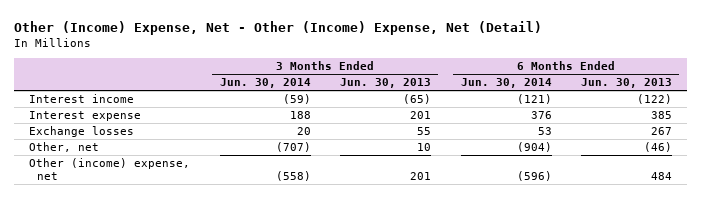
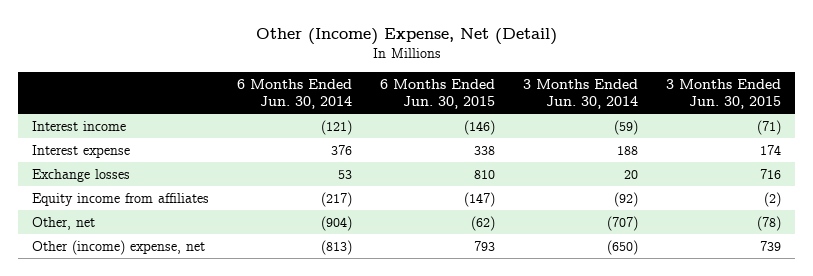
[14,20,543,35] Other (Income) Expense, Net - Other (Income) Expense, Net (Detail) -> [255,28,557,46] Other (Income) Expense, Net (Detail)
[340,78,432,89] Jun. 30, 2013 -> none
[581,78,673,89] Jun. 30, 2013 -> none
none -> [380,78,496,110] 6 Months Ended Jun. 30, 2015
none -> [666,78,782,110] 3 Months Ended Jun. 30, 2015
none -> [31,192,209,206] Equity income from affiliates
[275,171,311,182] (558) -> [607,239,639,255] (650)
[516,171,552,182] (596) -> [320,239,352,255] (813)

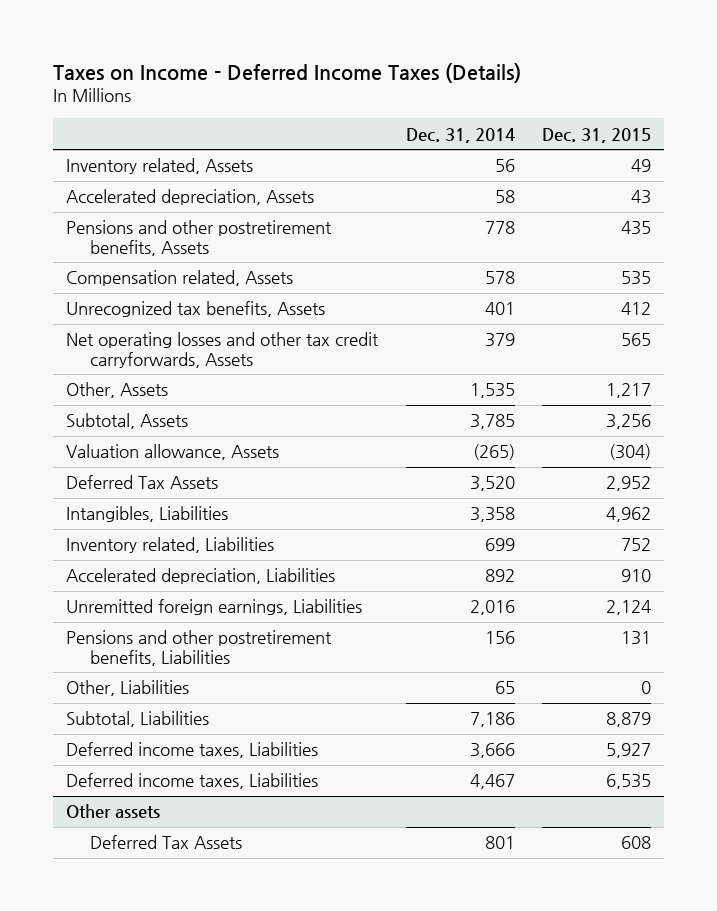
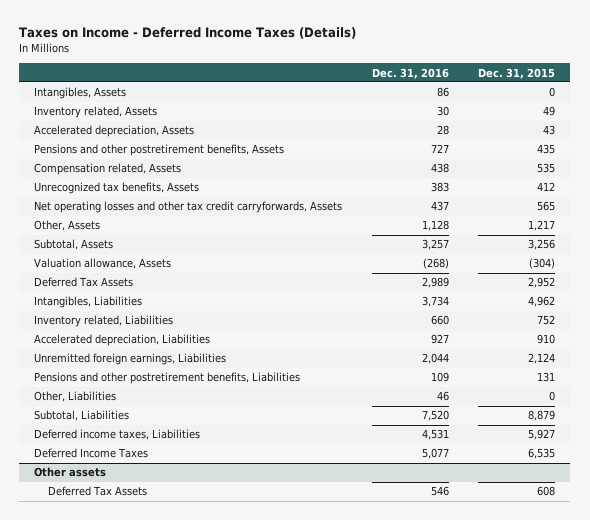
[405,127,515,143] Dec. 31, 2014 -> none
none -> [371,67,449,79] Dec. 31, 2016
none -> [34,87,127,100] Intangibles, Assets
[66,773,319,790] Deferred income taxes, Liabilities -> [34,448,149,459] Deferred Income Taxes

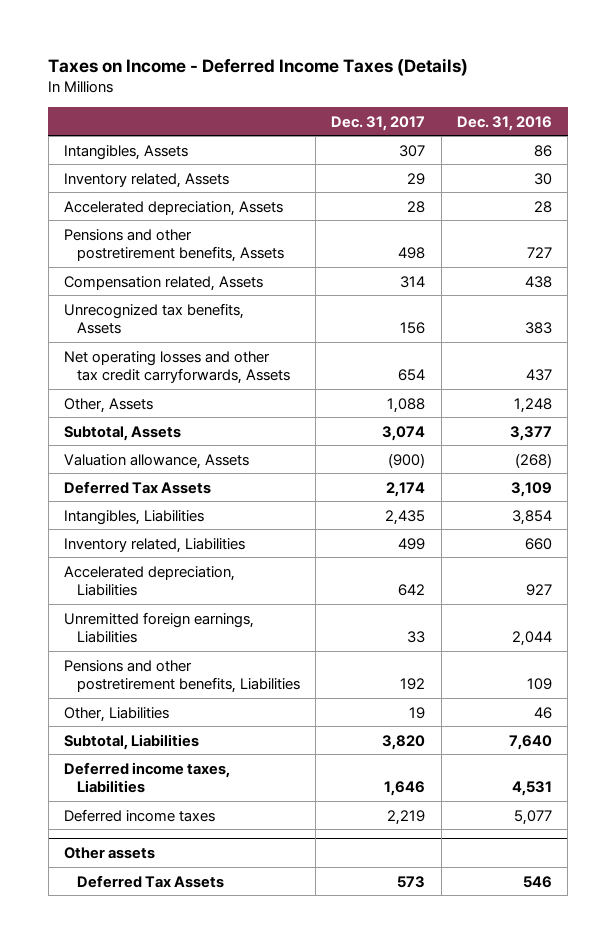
[478,67,556,79] Dec. 31, 2015 -> none
none -> [331,115,426,131] Dec. 31, 2017
[421,220,449,232] 1,128 -> [513,397,552,413] 1,248
[421,239,449,251] 3,257 -> [509,425,552,441] 3,377
[421,277,449,289] 2,989 -> [510,481,552,497] 3,109
[421,296,449,308] 3,734 -> [511,509,552,525] 3,854
[421,410,449,422] 7,520 -> [508,734,552,750] 7,640
[34,448,149,459] Deferred Income Taxes -> [63,808,215,822] Deferred income taxes

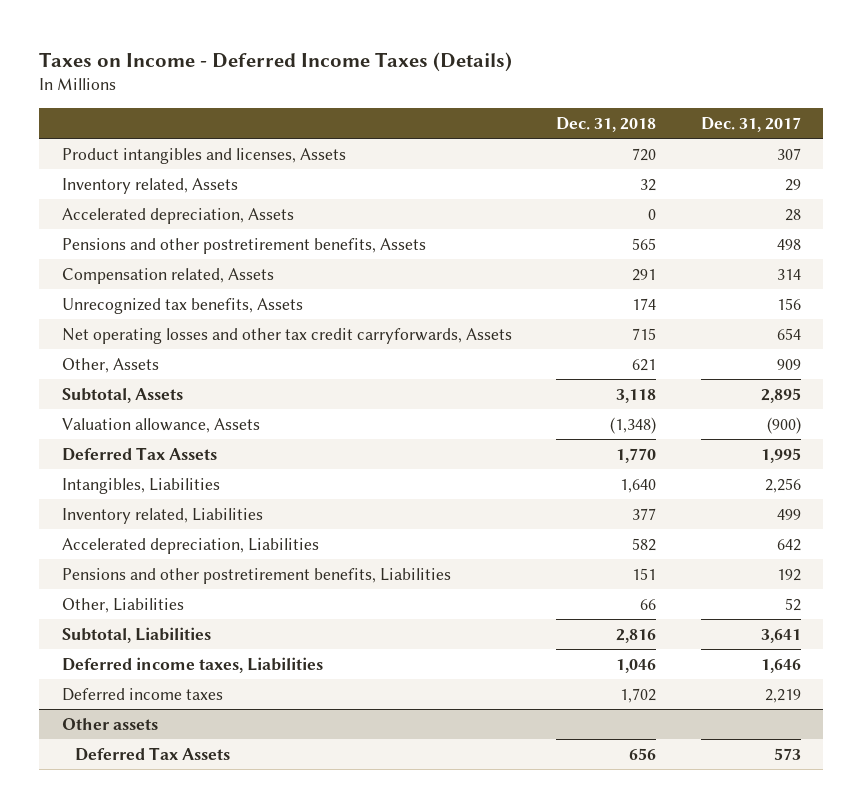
[456,115,552,131] Dec. 31, 2016 -> none
none -> [556,116,657,132] Dec. 31, 2018
[63,144,188,160] Intangibles, Assets -> [61,147,346,164] Product intangibles and licenses, Assets
[387,397,426,413] 1,088 -> [776,358,801,370] 909
[382,425,426,441] 3,074 -> [760,387,801,403] 2,895
[386,481,426,497] 2,174 -> [760,447,801,463] 1,995
[385,509,426,525] 2,435 -> [764,477,801,493] 2,256
[63,611,254,644] Unremitted foreign earnings, Liabilities -> none
[409,706,426,719] 19 -> [784,597,801,611] 52
[382,734,426,750] 3,820 -> [760,628,801,643] 3,641

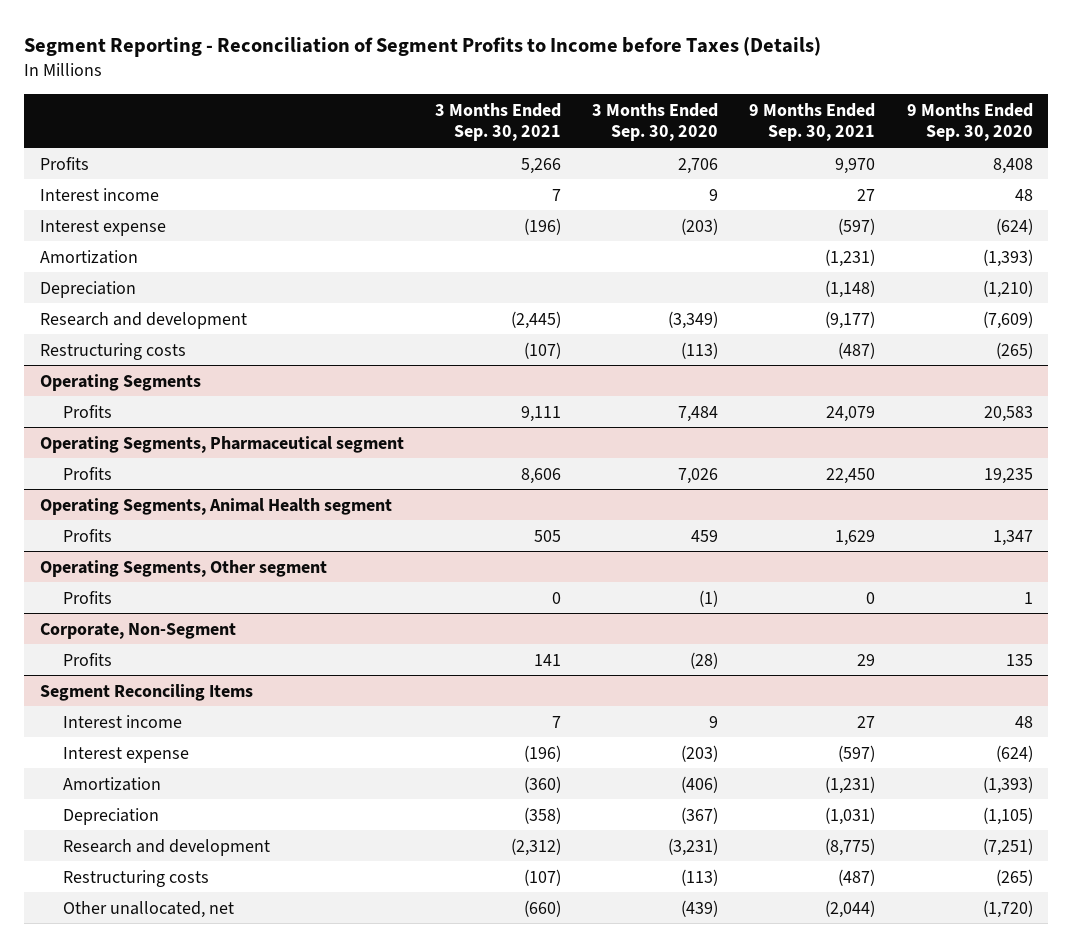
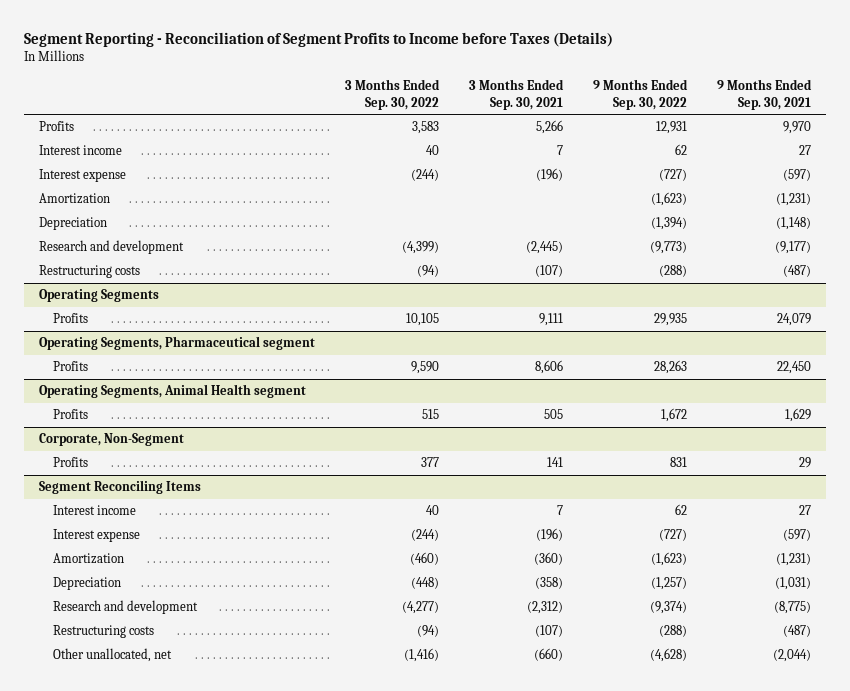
[592,103,719,142] 3 Months Ended Sep. 30, 2020 -> none
[906,103,1033,142] 9 Months Ended Sep. 30, 2020 -> none
none -> [344,79,440,110] 3 Months Ended Sep. 30, 2022
none -> [593,79,689,110] 9 Months Ended Sep. 30, 2022
[39,559,327,577] Operating Segments, Other segment -> none
[63,590,113,604] Profits -> none

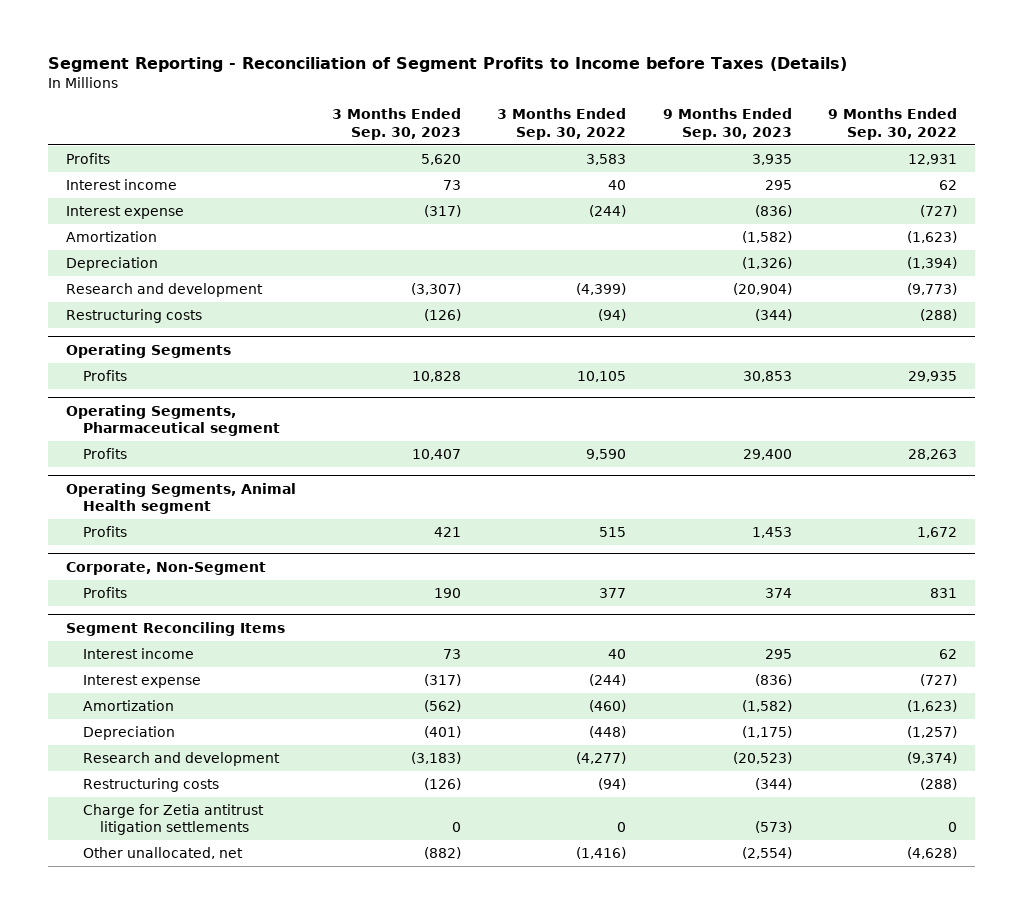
[469,79,565,110] 3 Months Ended Sep. 30, 2021 -> none
[717,79,813,110] 9 Months Ended Sep. 30, 2021 -> none
none -> [332,108,462,140] 3 Months Ended Sep. 30, 2023
none -> [662,108,792,140] 9 Months Ended Sep. 30, 2023
none -> [82,804,264,836] Charge for Zetia antitrust litigation settlements

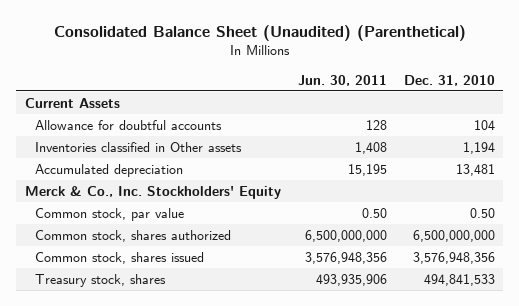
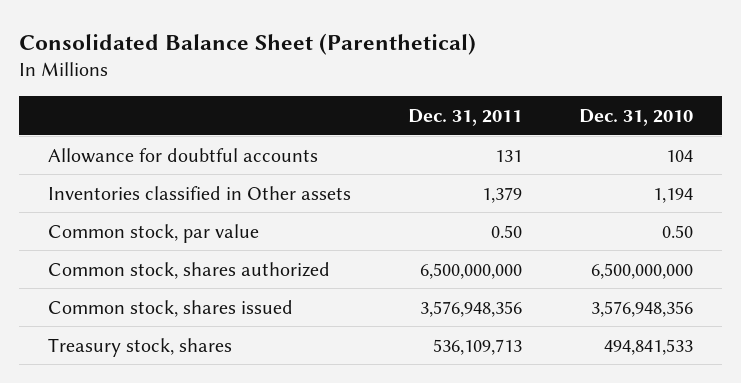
[53,25,466,42] Consolidated Balance Sheet (Unaudited) (Parenthetical) -> [18,32,476,55] Consolidated Balance Sheet (Parenthetical)
[297,74,387,86] Jun. 30, 2011 -> none
none -> [408,108,523,126] Dec. 31, 2011
[24,97,120,108] Current Assets -> none
[34,163,183,177] Accumulated depreciation -> none
[24,185,281,199] Merck & Co., Inc. Stockholders' Equity -> none

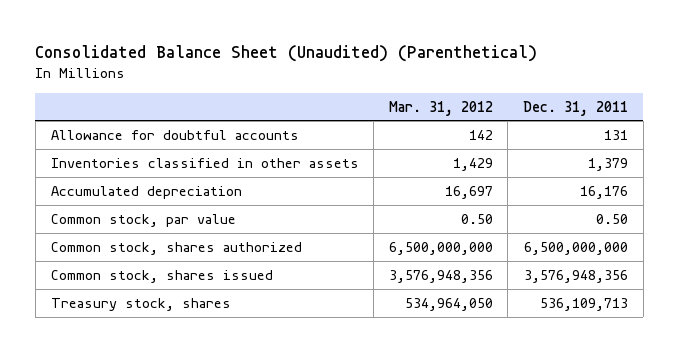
[18,32,476,55] Consolidated Balance Sheet (Parenthetical) -> [35,45,538,63] Consolidated Balance Sheet (Unaudited) (Parenthetical)
[579,108,694,126] Dec. 31, 2010 -> none
none -> [388,100,493,116] Mar. 31, 2012
[47,185,351,200] Inventories classified in Other assets -> [50,157,359,168] Inventories classified in other assets
none -> [50,185,242,199] Accumulated depreciation

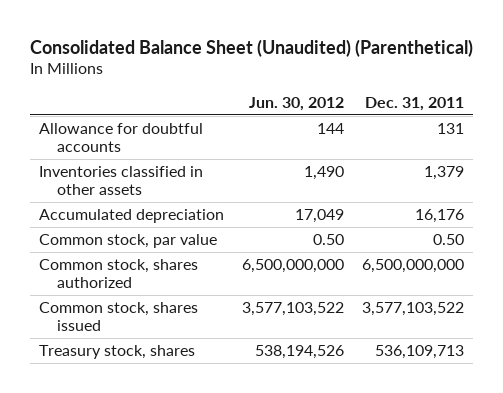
[388,100,493,116] Mar. 31, 2012 -> none
none -> [249,96,345,111] Jun. 30, 2012
[524,269,629,283] 3,576,948,356 -> [362,302,465,317] 3,577,103,522

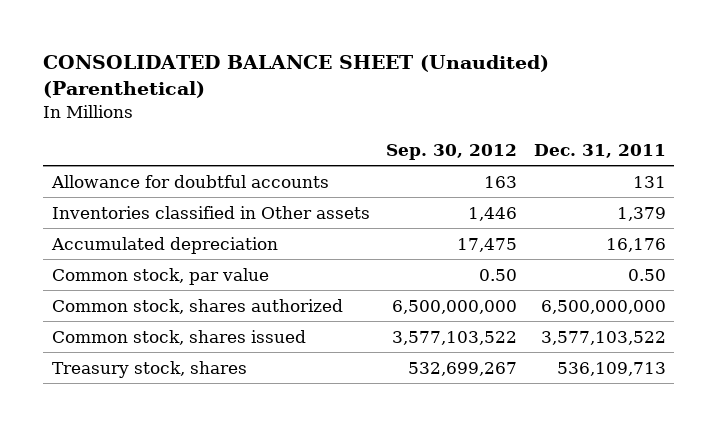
[29,38,473,57] Consolidated Balance Sheet (Unaudited) (Parenthetical) -> [43,55,550,99] CONSOLIDATED BALANCE SHEET (Unaudited) (Parenthetical)
[249,96,345,111] Jun. 30, 2012 -> none
none -> [386,144,518,161] Sep. 30, 2012
[38,166,203,196] Inventories classified in other assets -> [51,205,370,219] Inventories classified in Other assets

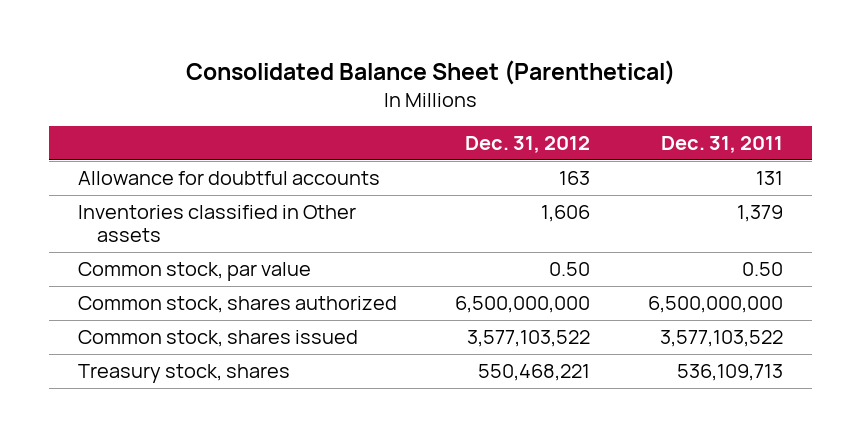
[43,55,550,99] CONSOLIDATED BALANCE SHEET (Unaudited) (Parenthetical) -> [185,59,675,85] Consolidated Balance Sheet (Parenthetical)
[386,144,518,161] Sep. 30, 2012 -> none
none -> [465,136,591,154] Dec. 31, 2012
[50,236,278,254] Accumulated depreciation -> none

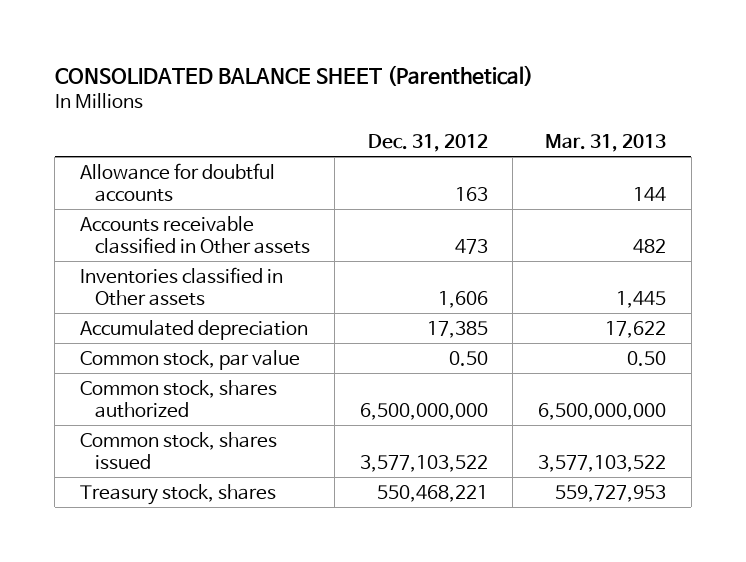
[185,59,675,85] Consolidated Balance Sheet (Parenthetical) -> [54,65,533,87] CONSOLIDATED BALANCE SHEET (Parenthetical)
[661,136,784,154] Dec. 31, 2011 -> none
none -> [544,134,666,153] Mar. 31, 2013
none -> [79,215,310,254] Accounts receivable classified in Other assets
none -> [79,319,308,340] Accumulated depreciation

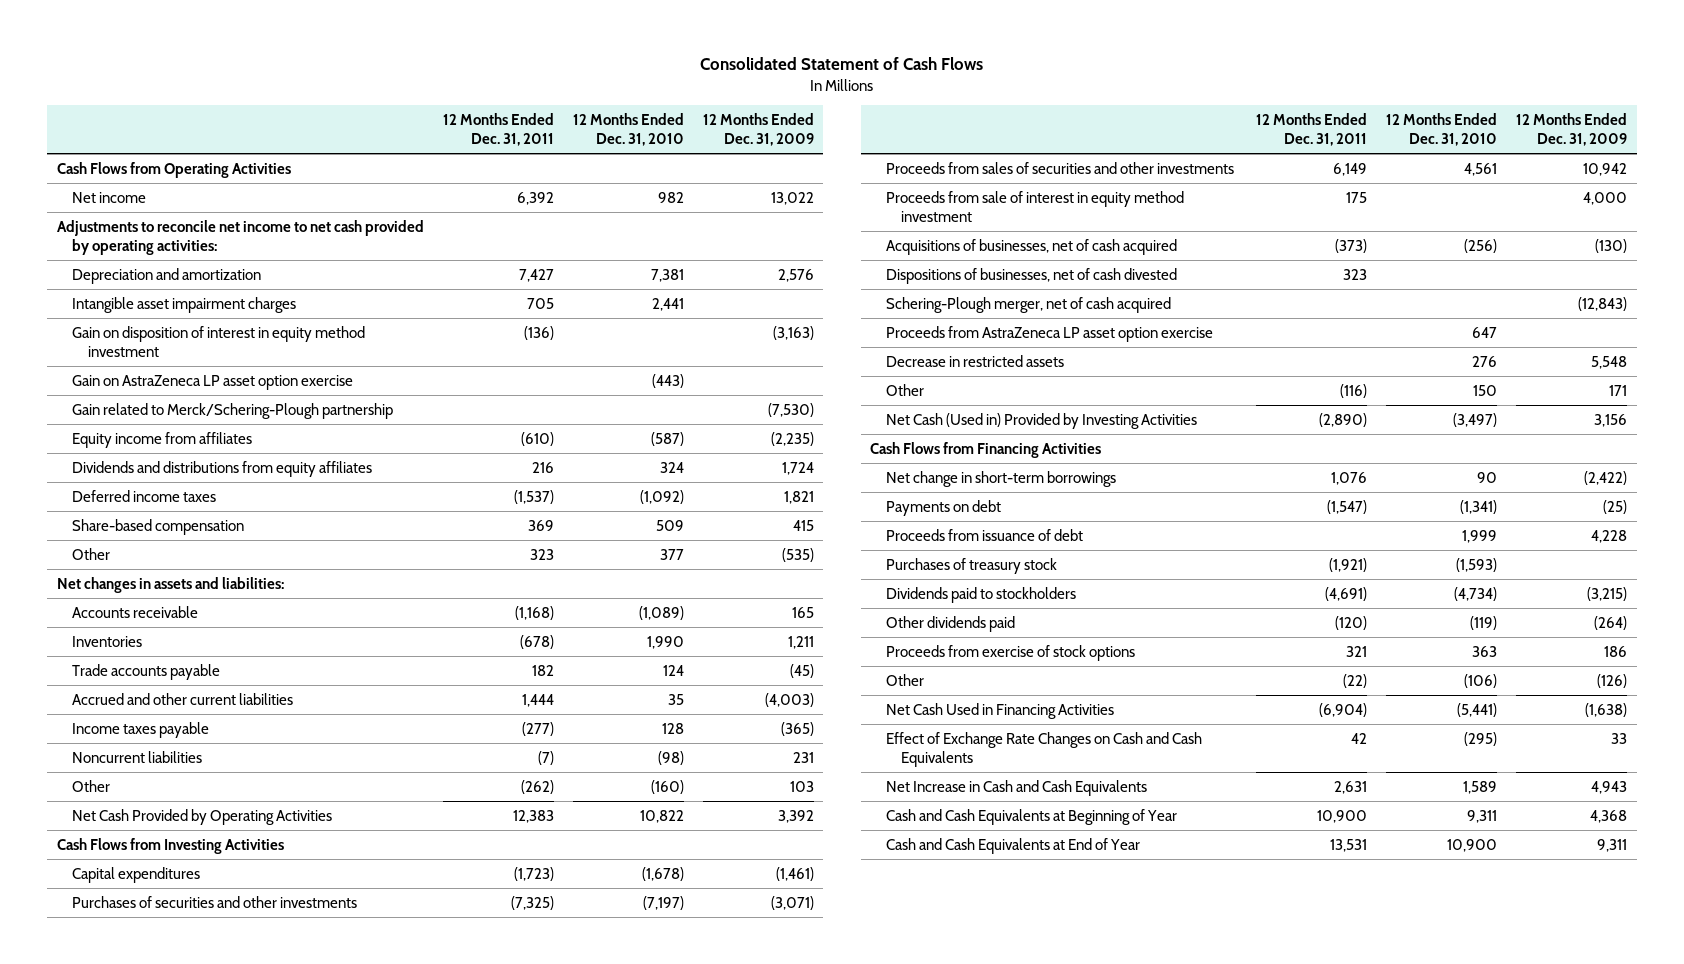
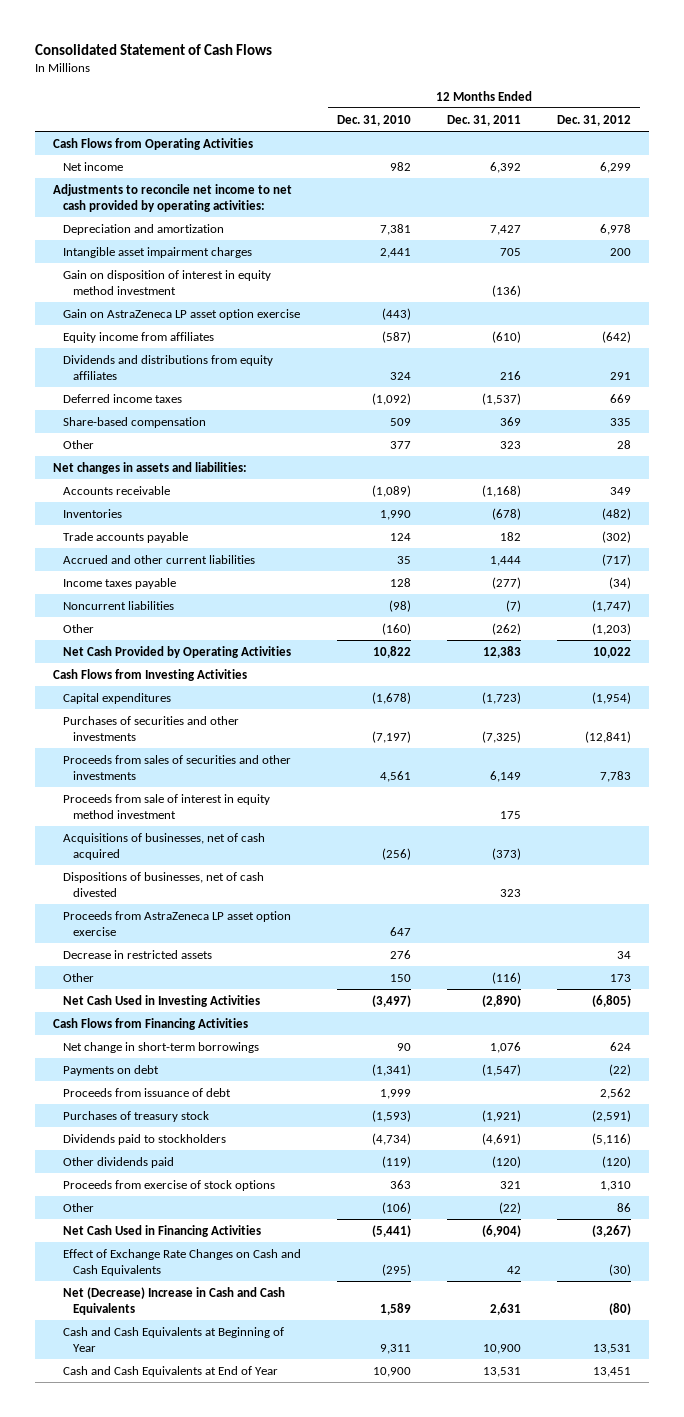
[702,113,814,147] 12 Months Ended Dec. 31, 2009 -> none
none -> [556,114,631,126] Dec. 31, 2012
[72,402,394,419] Gain related to Merck/Schering-Plough partnership -> none
[885,296,1171,313] Schering-Plough merger, net of cash acquired -> none
[885,412,1197,429] Net Cash (Used in) Provided by Investing Activities -> [63,994,261,1007] Net Cash Used in Investing Activities
[885,779,1147,796] Net Increase in Cash and Cash Equivalents -> [63,1286,286,1315] Net (Decrease) Increase in Cash and Cash Equivalents

